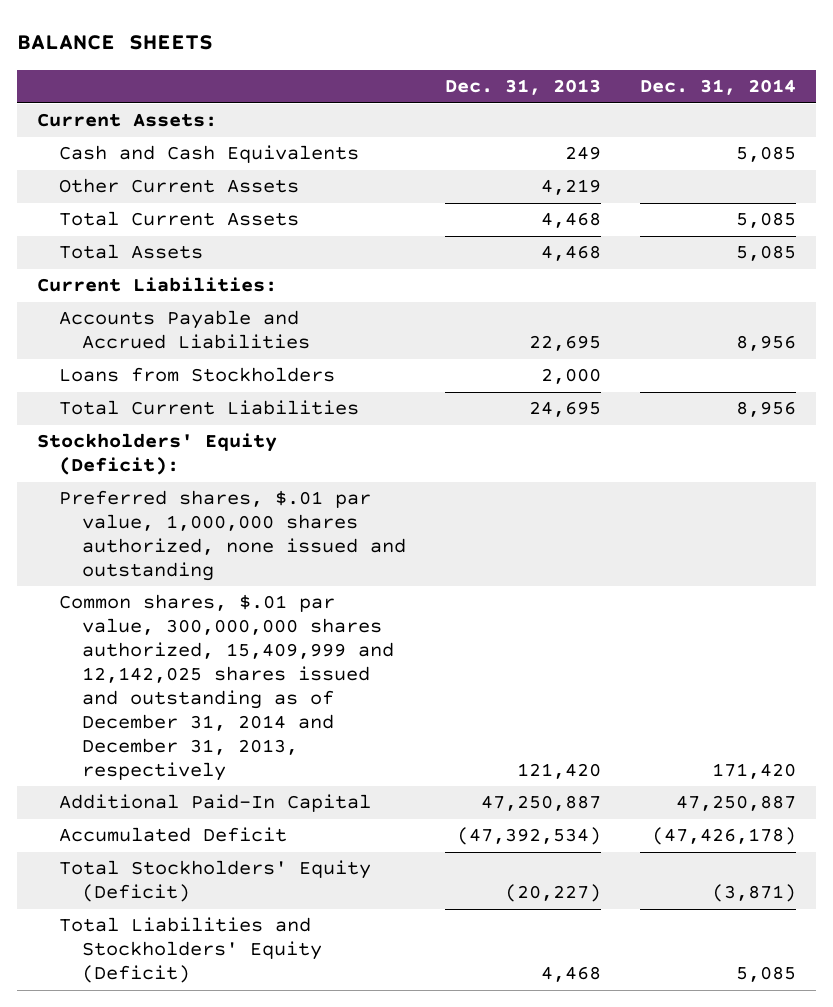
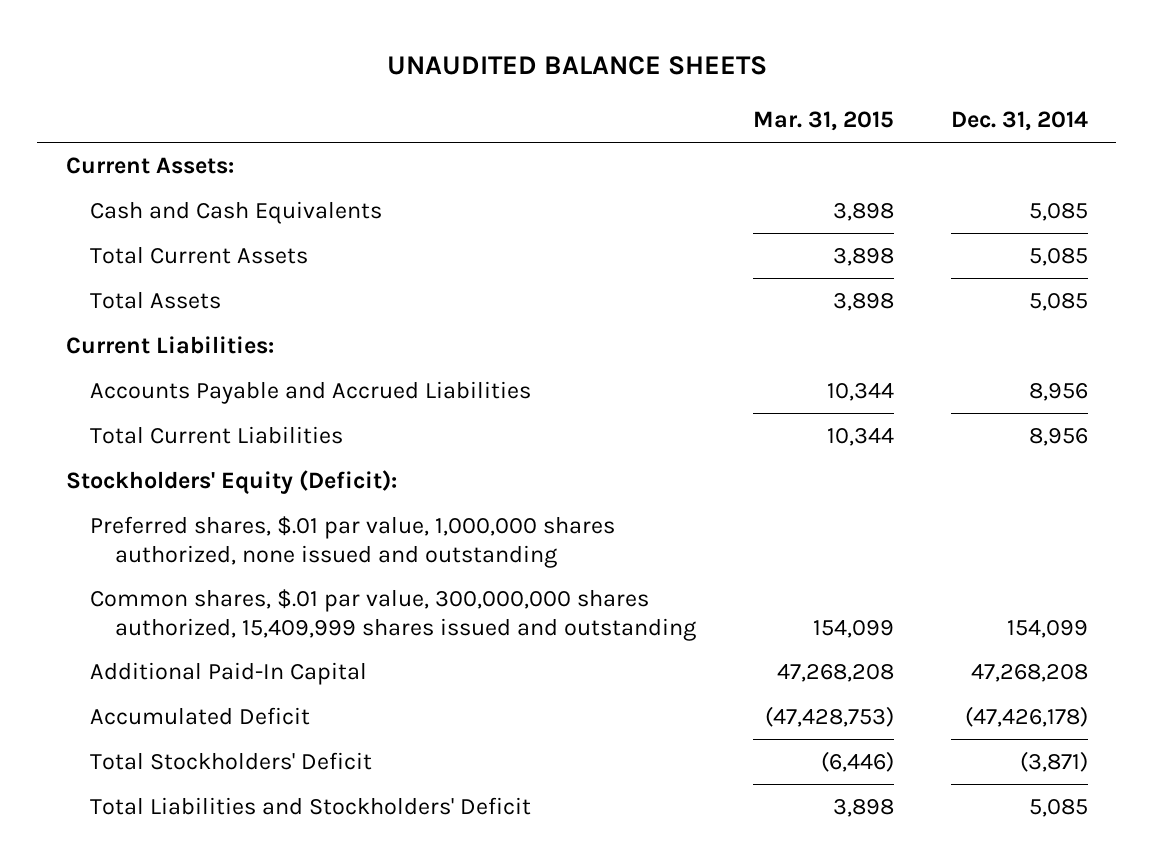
[17,35,214,51] BALANCE SHEETS -> [386,55,767,75] UNAUDITED BALANCE SHEETS
[445,79,602,96] Dec. 31, 2013 -> none
none -> [753,111,895,132] Mar. 31, 2015
[59,178,300,194] Other Current Assets -> none
[59,367,336,383] Loans from Stockholders -> none
[59,594,394,781] Common shares, $.01 par value, 300,000,000 shares authorized, 15,409,999 and 12,142,025 shares issued and outstanding as of December 31, 2014 and December 31, 2013, respectively -> [90,588,697,641] Common shares, $.01 par value, 300,000,000 shares authorized, 15,409,999 shares issued and outstanding
[712,762,797,779] 171,420 -> [1006,619,1088,638] 154,099
[676,795,797,812] 47,250,887 -> [970,663,1088,682] 47,268,208
[59,860,372,903] Total Stockholders' Equity (Deficit) -> [90,751,373,770] Total Stockholders' Deficit
[59,917,322,984] Total Liabilities and Stockholders' Equity (Deficit) -> [90,796,532,815] Total Liabilities and Stockholders' Deficit

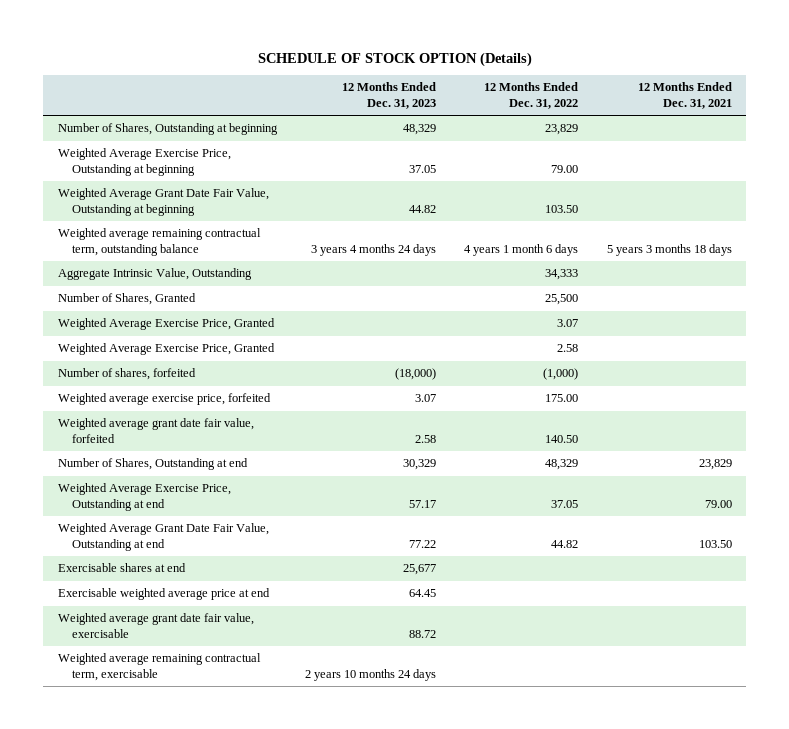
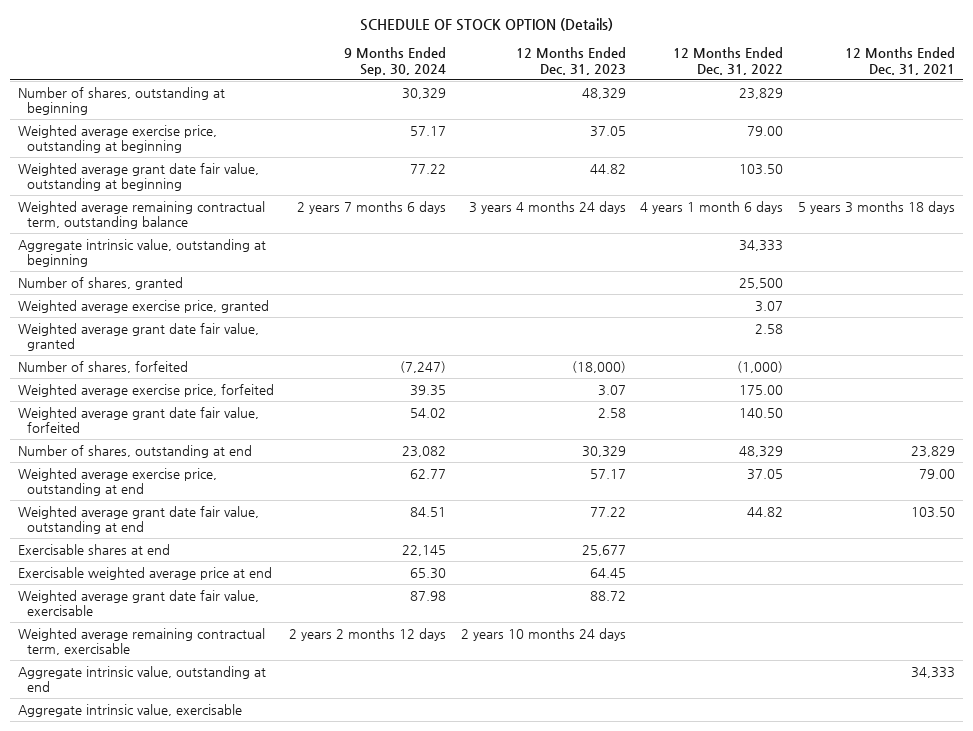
none -> [343,47,446,76] 9 Months Ended Sep. 30, 2024
[57,123,278,136] Number of Shares, Outstanding at beginning -> [17,86,225,116] Number of shares, outstanding at beginning
[57,148,231,176] Weighted Average Exercise Price, Outstanding at beginning -> [17,124,217,154] Weighted average exercise price, outstanding at beginning
[57,188,269,216] Weighted Average Grant Date Fair Value, Outstanding at beginning -> [17,162,259,192] Weighted average grant date fair value, outstanding at beginning
[57,268,252,281] Aggregate Intrinsic Value, Outstanding -> [17,238,266,268] Aggregate intrinsic value, outstanding at beginning
[57,293,196,306] Number of Shares, Granted -> [17,276,183,290] Number of shares, granted
[57,318,275,331] Weighted Average Exercise Price, Granted -> [17,299,269,313] Weighted average exercise price, granted
[57,343,275,356] Weighted Average Exercise Price, Granted -> [17,322,259,352] Weighted average grant date fair value, granted
[57,458,248,471] Number of Shares, Outstanding at end -> [17,444,252,458] Number of shares, outstanding at end
[57,483,231,511] Weighted Average Exercise Price, Outstanding at end -> [17,467,217,497] Weighted average exercise price, outstanding at end
[57,523,269,551] Weighted Average Grant Date Fair Value, Outstanding at end -> [17,505,259,535] Weighted average grant date fair value, outstanding at end
none -> [17,665,266,693] Aggregate intrinsic value, outstanding at end
none -> [17,703,242,717] Aggregate intrinsic value, exercisable

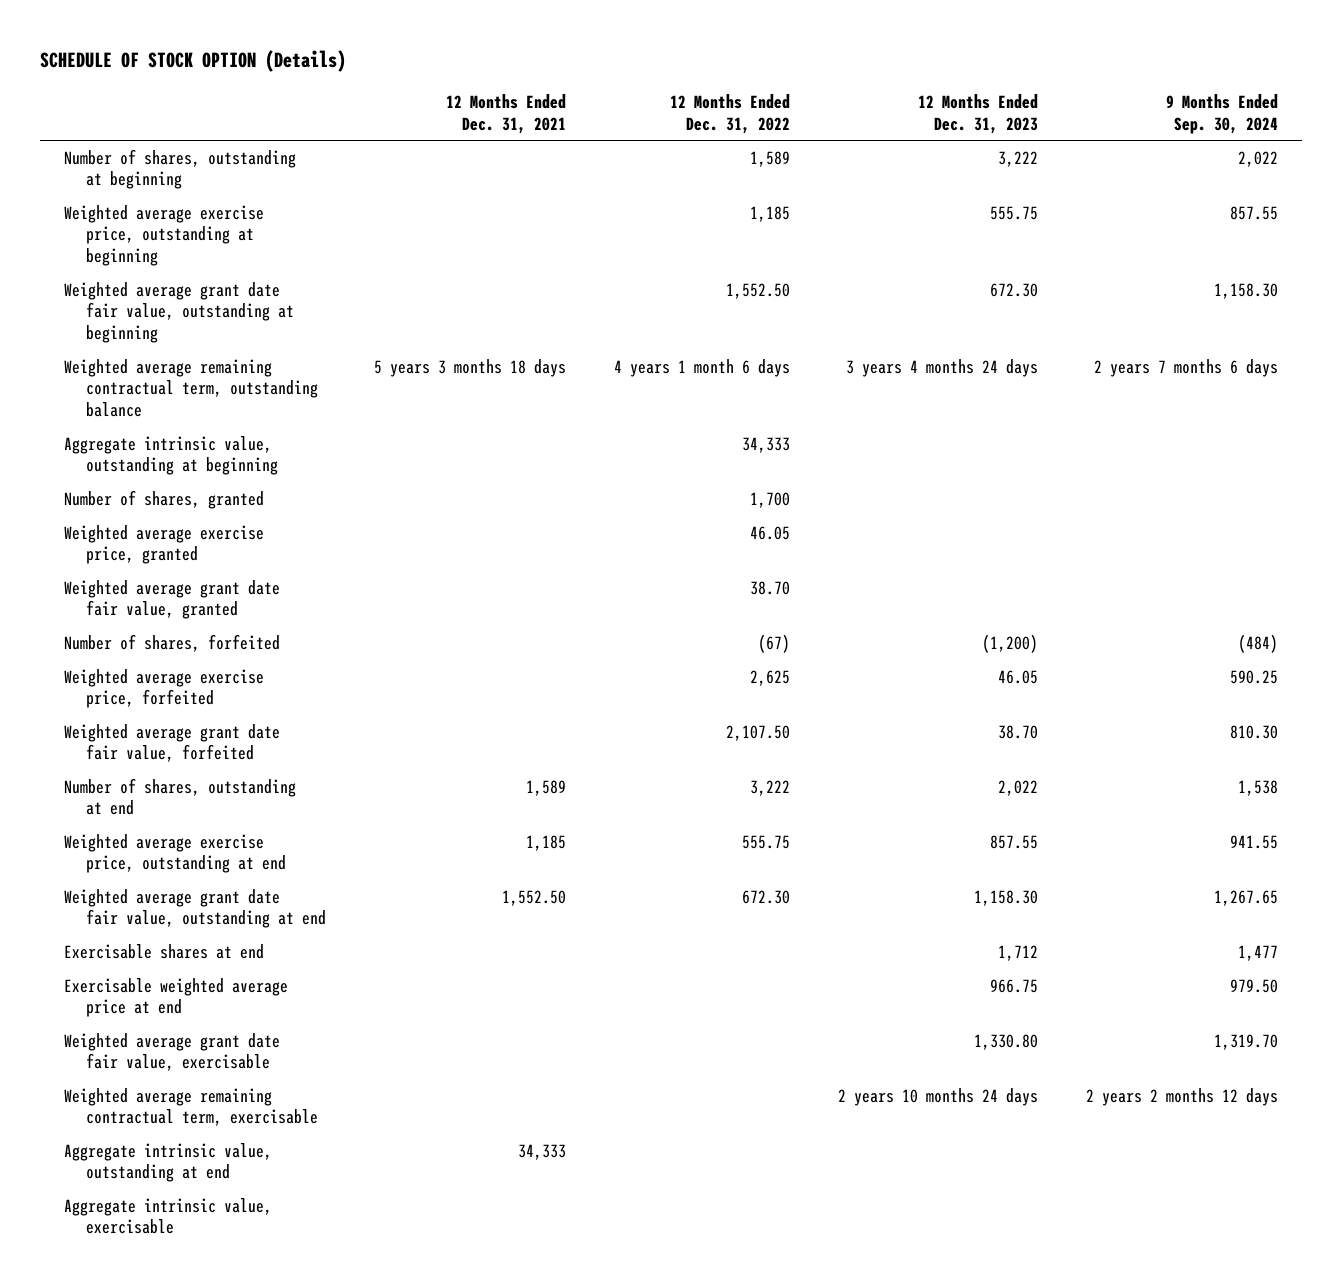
[401,87,446,99] 30,329 -> [1237,150,1278,167] 2,022
[581,87,626,99] 48,329 -> [997,150,1038,167] 3,222
[739,87,784,99] 23,829 -> [749,150,790,167] 1,589
[409,125,446,136] 57.17 -> [1229,205,1278,220] 857.55
[589,125,626,137] 37.05 -> [989,205,1038,220] 555.75
[747,125,784,136] 79.00 -> [749,205,790,222] 1,185
[409,163,446,174] 77.22 -> [1213,282,1278,299] 1,158.30
[589,163,626,174] 44.82 -> [989,282,1038,297] 672.30
[739,163,784,175] 103.50 -> [725,282,790,299] 1,552.50
[739,277,784,289] 25,500 -> [749,491,790,508] 1,700
[755,300,784,312] 3.07 -> [749,525,790,540] 46.05
[755,323,784,334] 2.58 -> [749,580,790,595] 38.70
[399,360,446,373] (7,247) -> [1237,633,1278,653] (484)
[571,360,626,373] (18,000) -> [981,633,1038,653] (1,200)
[737,360,784,373] (1,000) -> [757,633,790,653] (67)
[409,384,446,396] 39.35 -> [1229,669,1278,684] 590.25
[597,384,626,396] 3.07 -> [997,669,1038,684] 46.05
[739,384,784,395] 175.00 -> [749,669,790,686] 2,625
[409,407,446,418] 54.02 -> [1229,724,1278,739] 810.30
[597,407,626,418] 2.58 -> [997,724,1038,739] 38.70
[739,407,784,418] 140.50 -> [725,724,790,741] 2,107.50
[401,445,446,457] 23,082 -> [1237,779,1278,796] 1,538
[581,445,626,457] 30,329 -> [997,779,1038,796] 2,022
[739,445,784,457] 48,329 -> [749,779,790,796] 3,222
[911,445,956,457] 23,829 -> [525,779,566,796] 1,589
[409,468,446,479] 62.77 -> [1229,834,1278,849] 941.55
[589,468,626,479] 57.17 -> [989,834,1038,849] 857.55
[747,468,784,480] 37.05 -> [741,834,790,849] 555.75
[919,468,956,479] 79.00 -> [525,834,566,851] 1,185
[409,506,446,517] 84.51 -> [1213,889,1278,906] 1,267.65
[589,506,626,517] 77.22 -> [973,889,1038,906] 1,158.30
[747,506,784,517] 44.82 -> [741,889,790,904] 672.30
[911,506,956,518] 103.50 -> [501,889,566,906] 1,552.50
[401,544,446,556] 22,145 -> [1237,944,1278,961] 1,477
[581,544,626,556] 25,677 -> [997,944,1038,961] 1,712
[409,567,446,579] 65.30 -> [1229,978,1278,993] 979.50
[589,567,626,578] 64.45 -> [989,978,1038,993] 966.75
[409,590,446,601] 87.98 -> [1213,1033,1278,1050] 1,319.70
[589,590,626,601] 88.72 -> [973,1033,1038,1050] 1,330.80

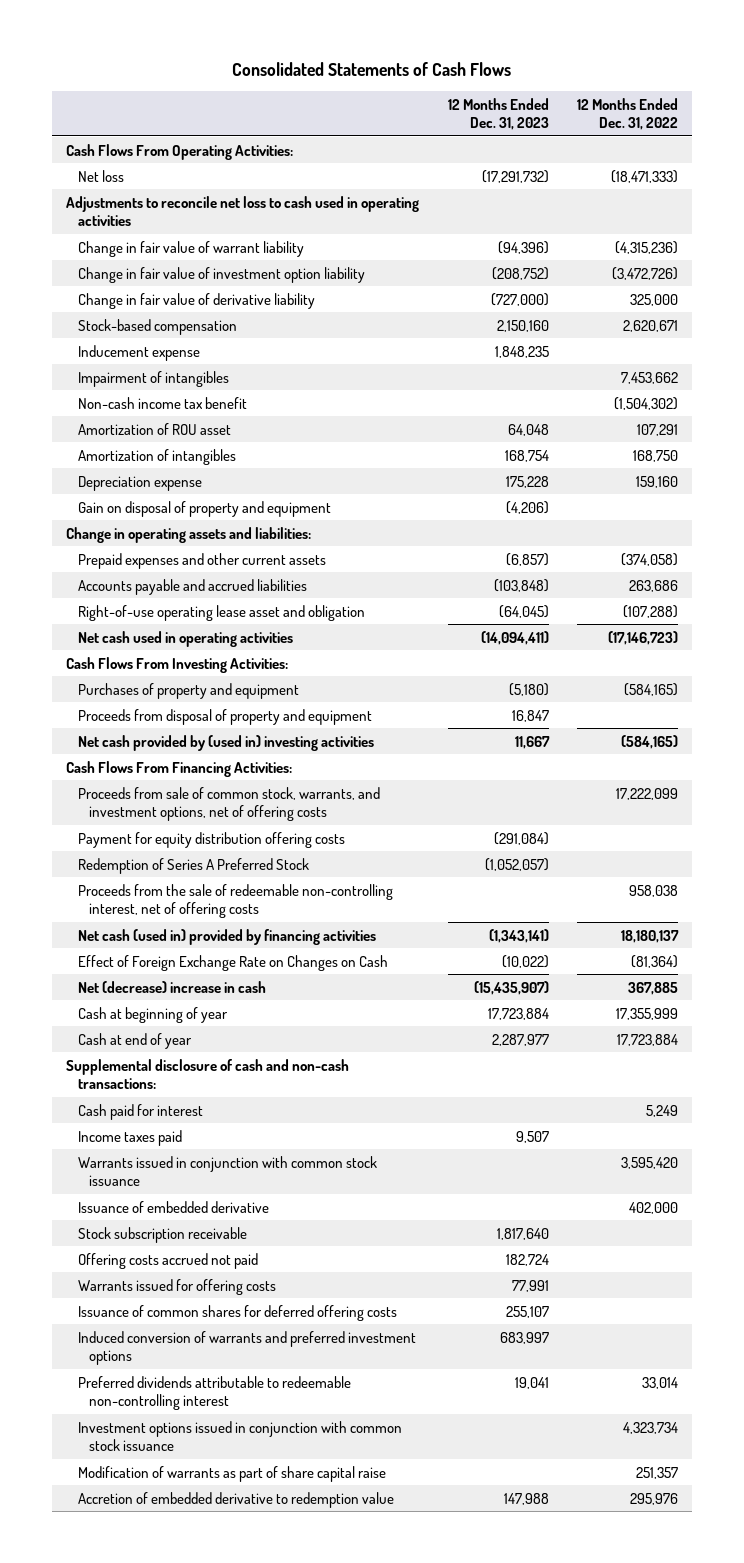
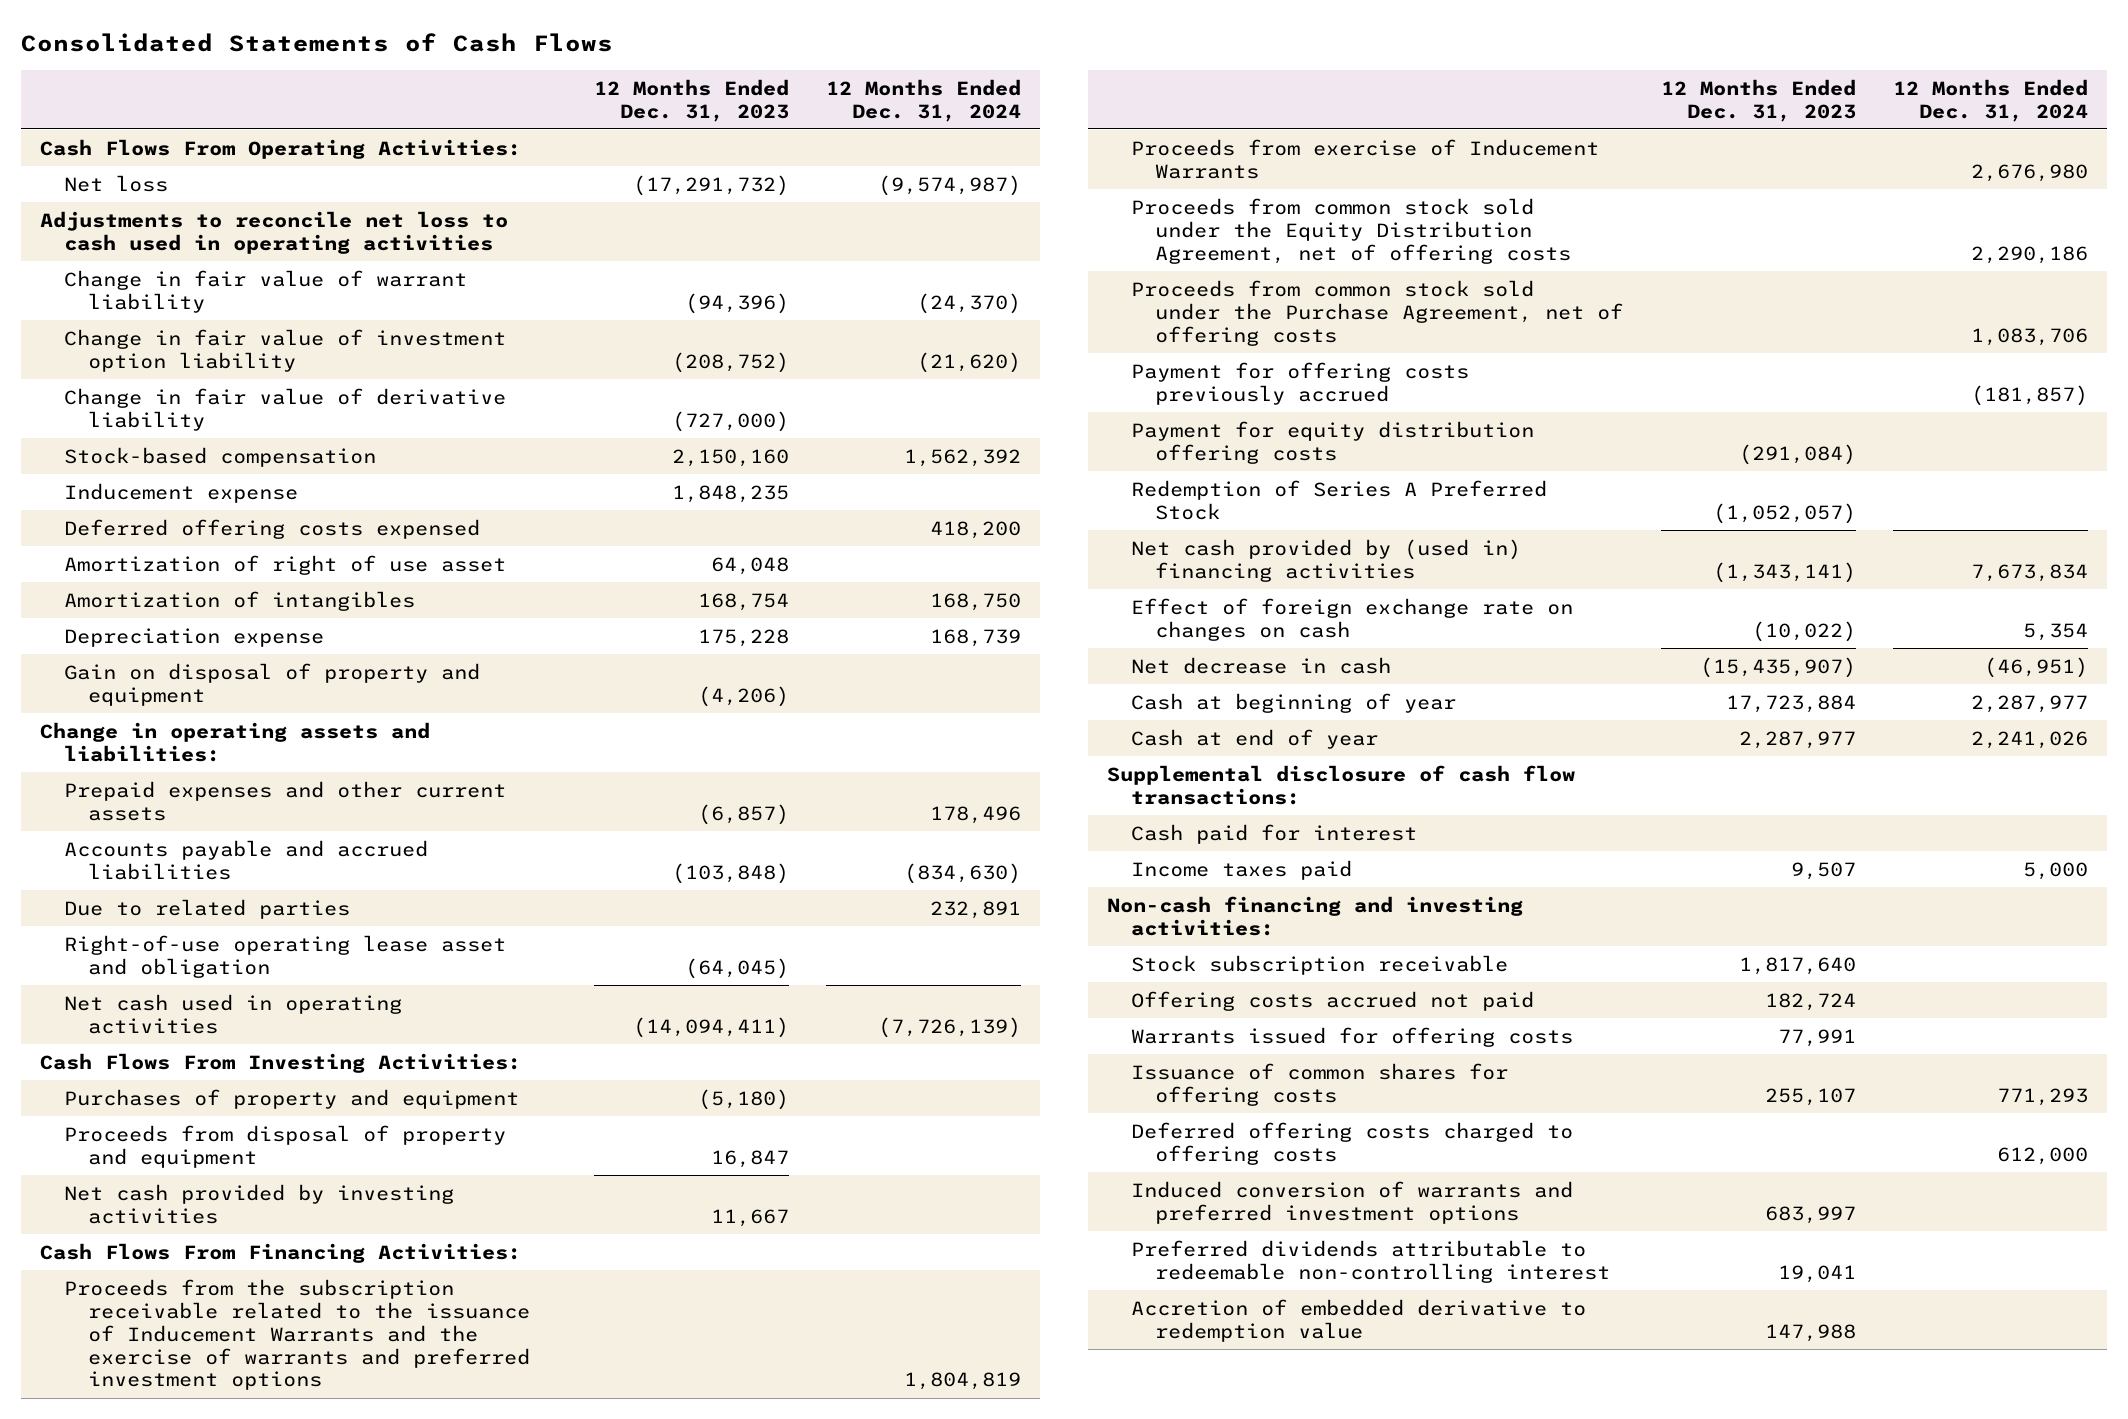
[576,97,678,131] 12 Months Ended Dec. 31, 2022 -> none
none -> [826,78,1022,122] 12 Months Ended Dec. 31, 2024
[77,370,229,387] Impairment of intangibles -> none
[77,396,247,409] Non-cash income tax benefit -> none
none -> [63,518,480,539] Deferred offering costs expensed
[77,422,231,435] Amortization of ROU asset -> [63,554,506,575] Amortization of right of use asset
none -> [63,898,350,919] Due to related parties
[77,734,374,751] Net cash provided by (used in) investing activities -> [63,1183,454,1224] Net cash provided by investing activities
none -> [63,1278,530,1391] Proceeds from the subscription receivable related to the issuance of Inducement Warrants and the exercise of warrants and preferred investment options
none -> [1130,138,1599,179] Proceeds from exercise of Inducement Warrants
[77,786,380,822] Proceeds from sale of common stock, warrants, and investment options, net of offering costs -> [1130,197,1571,264] Proceeds from common stock sold under the Equity Distribution Agreement, net of offering costs
none -> [1130,279,1623,346] Proceeds from common stock sold under the Purchase Agreement, net of offering costs
none -> [1130,361,1469,405] Payment for offering costs previously accrued
[77,883,393,919] Proceeds from the sale of redeemable non-controlling interest, net of offering costs -> none
[77,928,376,945] Net cash (used in) provided by financing activities -> [1130,538,1521,582] Net cash provided by (used in) financing activities
[77,954,388,971] Effect of Foreign Exchange Rate on Changes on Cash -> [1130,597,1573,641] Effect of foreign exchange rate on changes on cash
[77,980,266,993] Net (decrease) increase in cash -> [1130,656,1391,674] Net decrease in cash
[66,1058,350,1090] Supplemental disclosure of cash and non-cash transactions: -> [1106,764,1575,805] Supplemental disclosure of cash flow transactions:
[77,1155,377,1187] Warrants issued in conjunction with common stock issuance -> none
[77,1200,269,1213] Issuance of embedded derivative -> none
none -> [1106,895,1523,936] Non-cash financing and investing activities:
[77,1304,397,1321] Issuance of common shares for deferred offering costs -> [1130,1062,1508,1106] Issuance of common shares for offering costs
none -> [1130,1121,1573,1165] Deferred offering costs charged to offering costs
[77,1420,402,1452] Investment options issued in conjunction with common stock issuance -> none
[77,1465,386,1482] Modification of warrants as part of share capital raise -> none

